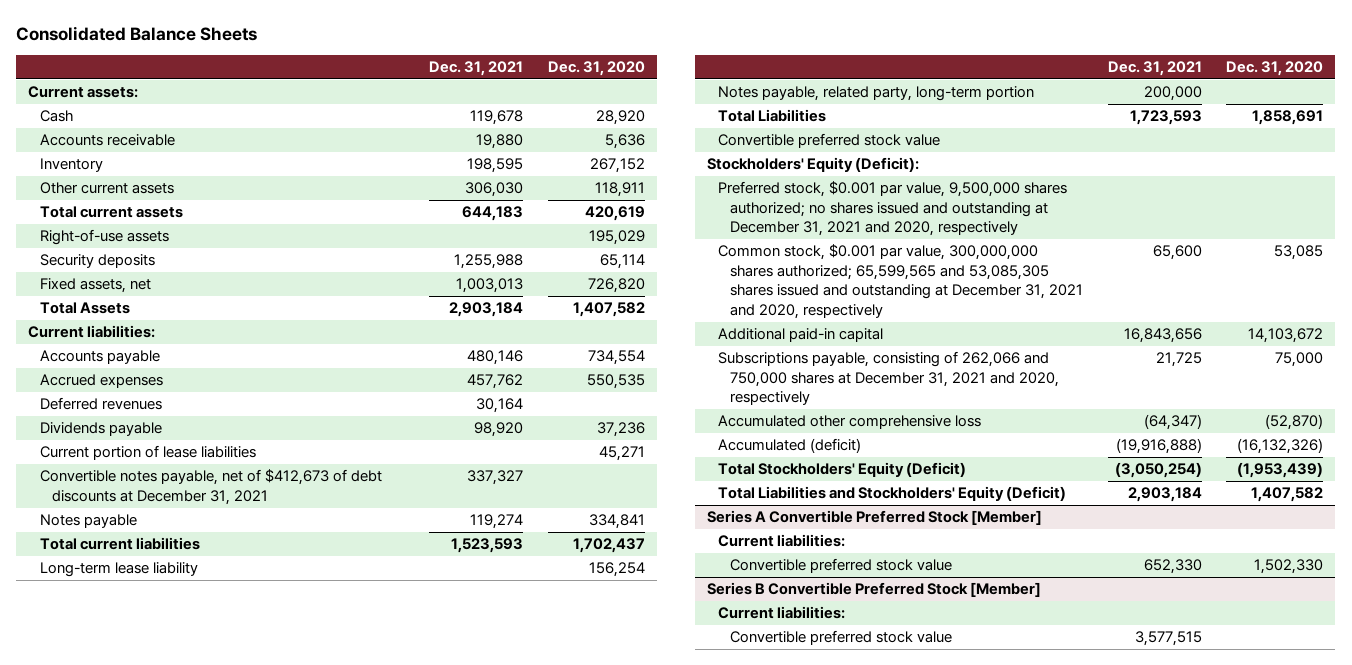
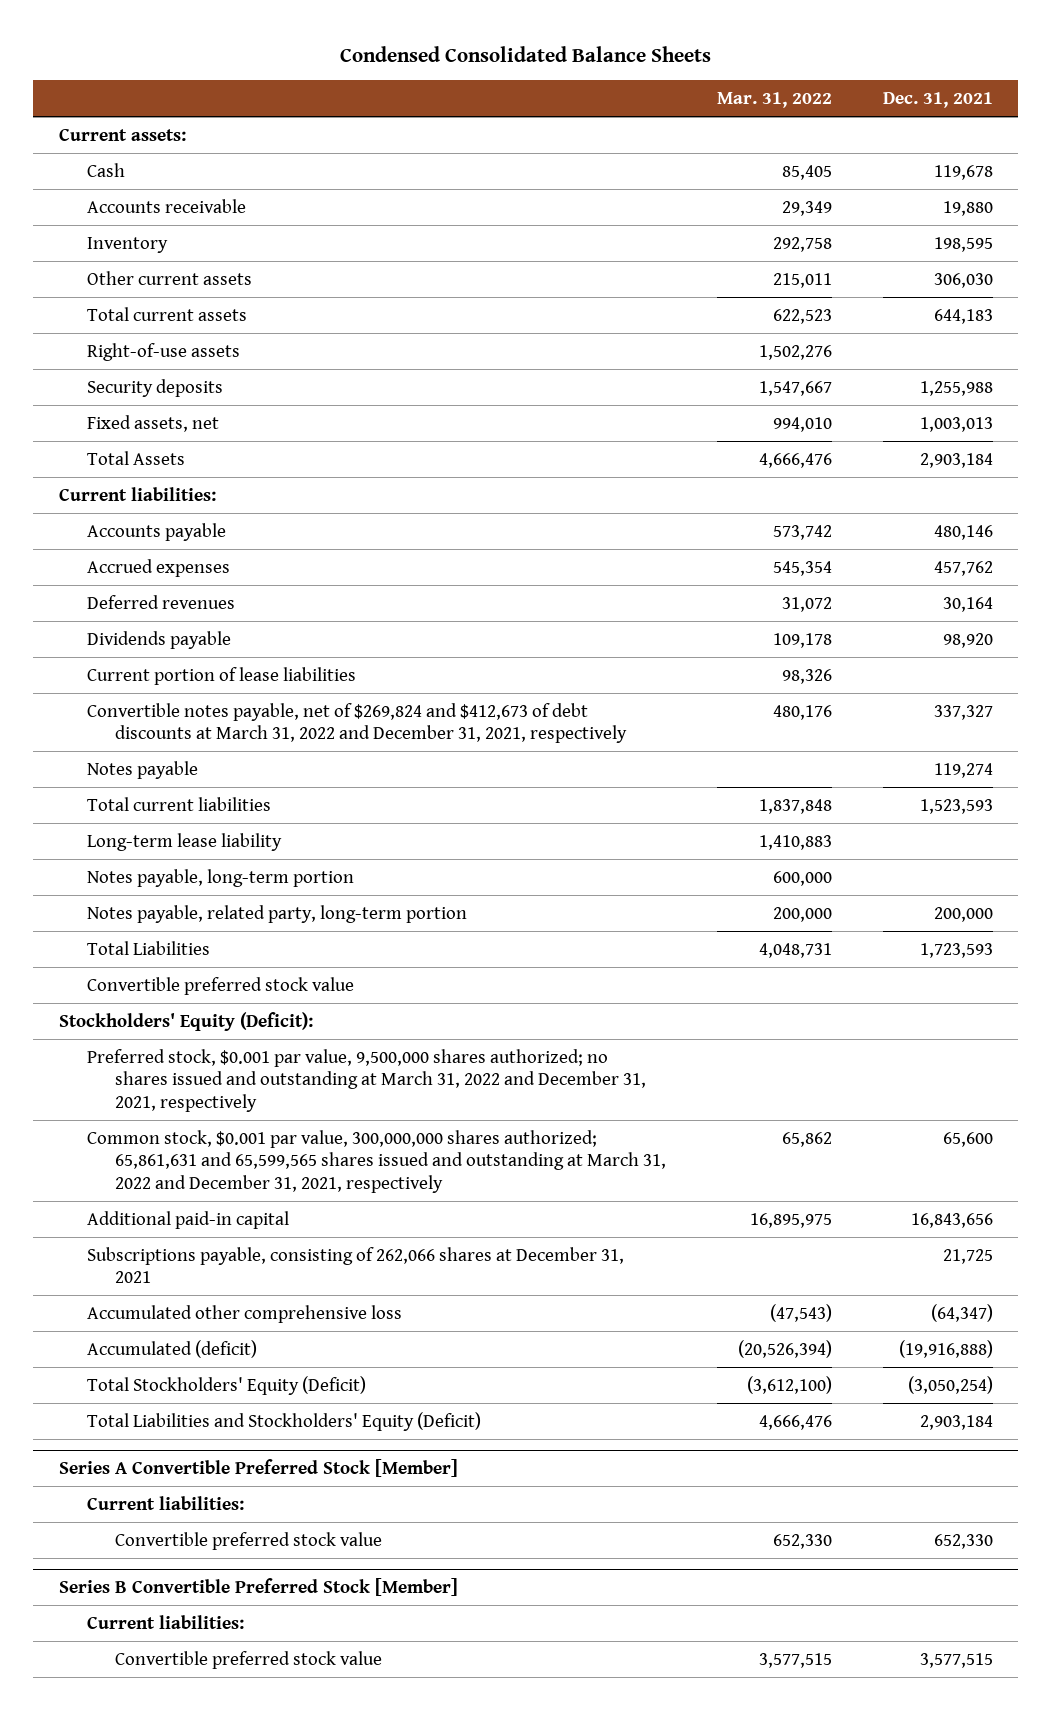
[16,25,258,41] Consolidated Balance Sheets -> [339,45,711,62] Condensed Consolidated Balance Sheets
[547,61,645,77] Dec. 31, 2020 -> none
none -> [716,91,832,108] Mar. 31, 2022
[39,469,382,505] Convertible notes payable, net of $412,673 of debt discounts at December 31, 2021 -> [86,702,627,744] Convertible notes payable, net of $269,824 and $412,673 of debt discounts at March 31, 2022 and December 31, 2021, respectively
none -> [86,868,354,887] Notes payable, long-term portion
[718,181,1068,237] Preferred stock, $0.001 par value, 9,500,000 shares authorized; no shares issued and outstanding at December 31, 2021 and 2020, respectively -> [86,1048,646,1112] Preferred stock, $0.001 par value, 9,500,000 shares authorized; no shares issued and outstanding at March 31, 2022 and December 31, 2021, respectively
[718,244,1084,319] Common stock, $0.001 par value, 300,000,000 shares authorized; 65,599,565 and 53,085,305 shares issued and outstanding at December 31, 2021 and 2020, respectively -> [86,1129,666,1193] Common stock, $0.001 par value, 300,000,000 shares authorized; 65,861,631 and 65,599,565 shares issued and outstanding at March 31, 2022 and December 31, 2021, respectively
[718,351,1060,406] Subscriptions payable, consisting of 262,066 and 750,000 shares at December 31, 2021 and 2020, respectively -> [86,1246,624,1284] Subscriptions payable, consisting of 262,066 shares at December 31, 2021

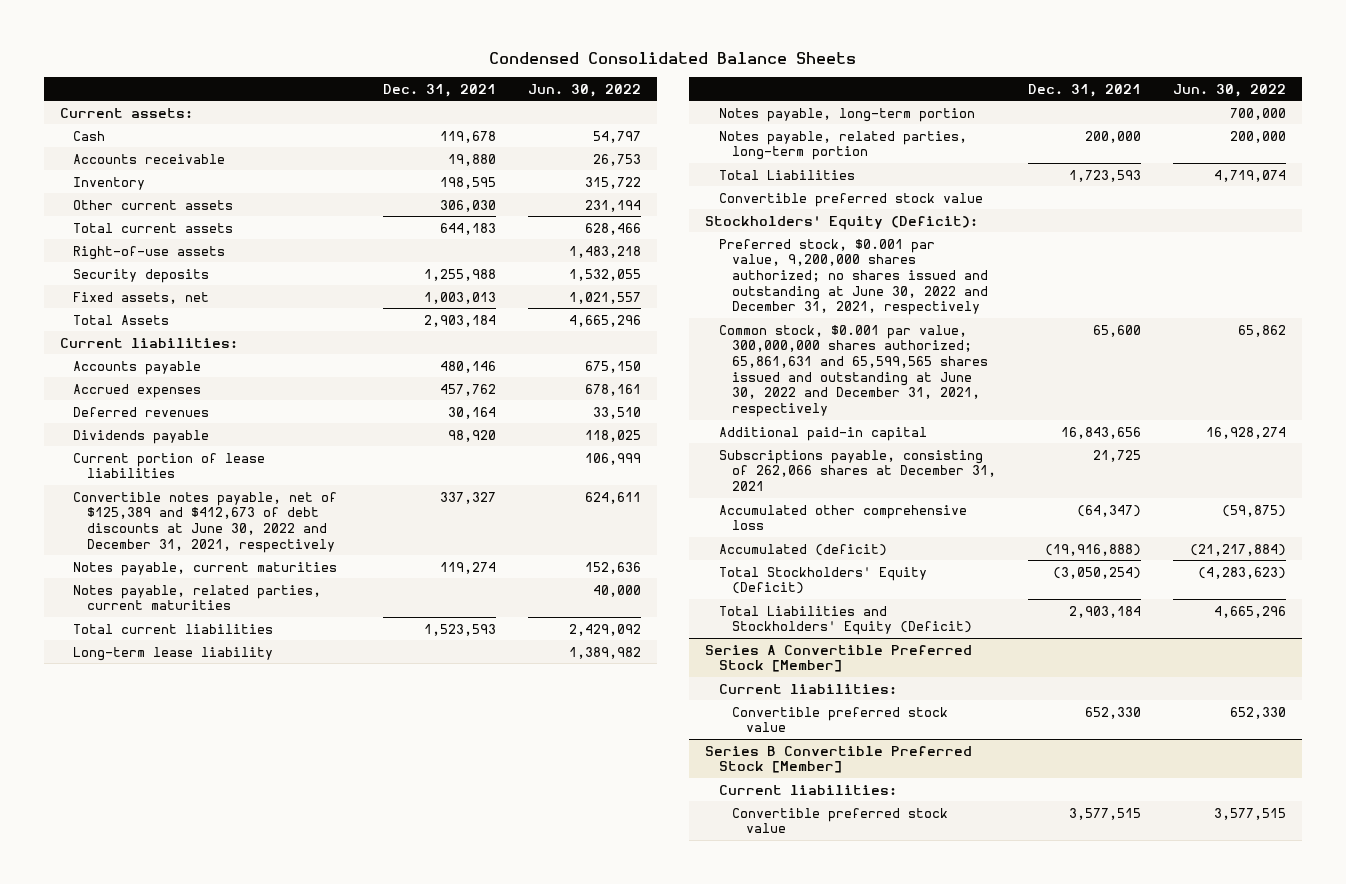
[716,91,832,108] Mar. 31, 2022 -> none
none -> [527,83,641,97] Jun. 30, 2022
[86,702,627,744] Convertible notes payable, net of $269,824 and $412,673 of debt discounts at March 31, 2022 and December 31, 2021, respectively -> [73,491,338,553] Convertible notes payable, net of $125,389 and $412,673 of debt discounts at June 30, 2022 and December 31, 2021, respectively
[86,760,198,779] Notes payable -> [73,561,338,576] Notes payable, current maturities
none -> [73,584,322,611] Notes payable, related parties, current maturities
[86,904,467,923] Notes payable, related party, long-term portion -> [718,130,967,161] Notes payable, related parties, long-term portion
[86,1048,646,1112] Preferred stock, $0.001 par value, 9,500,000 shares authorized; no shares issued and outstanding at March 31, 2022 and December 31, 2021, respectively -> [718,238,989,316] Preferred stock, $0.001 par value, 9,200,000 shares authorized; no shares issued and outstanding at June 30, 2022 and December 31, 2021, respectively
[86,1129,666,1193] Common stock, $0.001 par value, 300,000,000 shares authorized; 65,861,631 and 65,599,565 shares issued and outstanding at March 31, 2022 and December 31, 2021, respectively -> [718,324,989,418] Common stock, $0.001 par value, 300,000,000 shares authorized; 65,861,631 and 65,599,565 shares issued and outstanding at June 30, 2022 and December 31, 2021, respectively

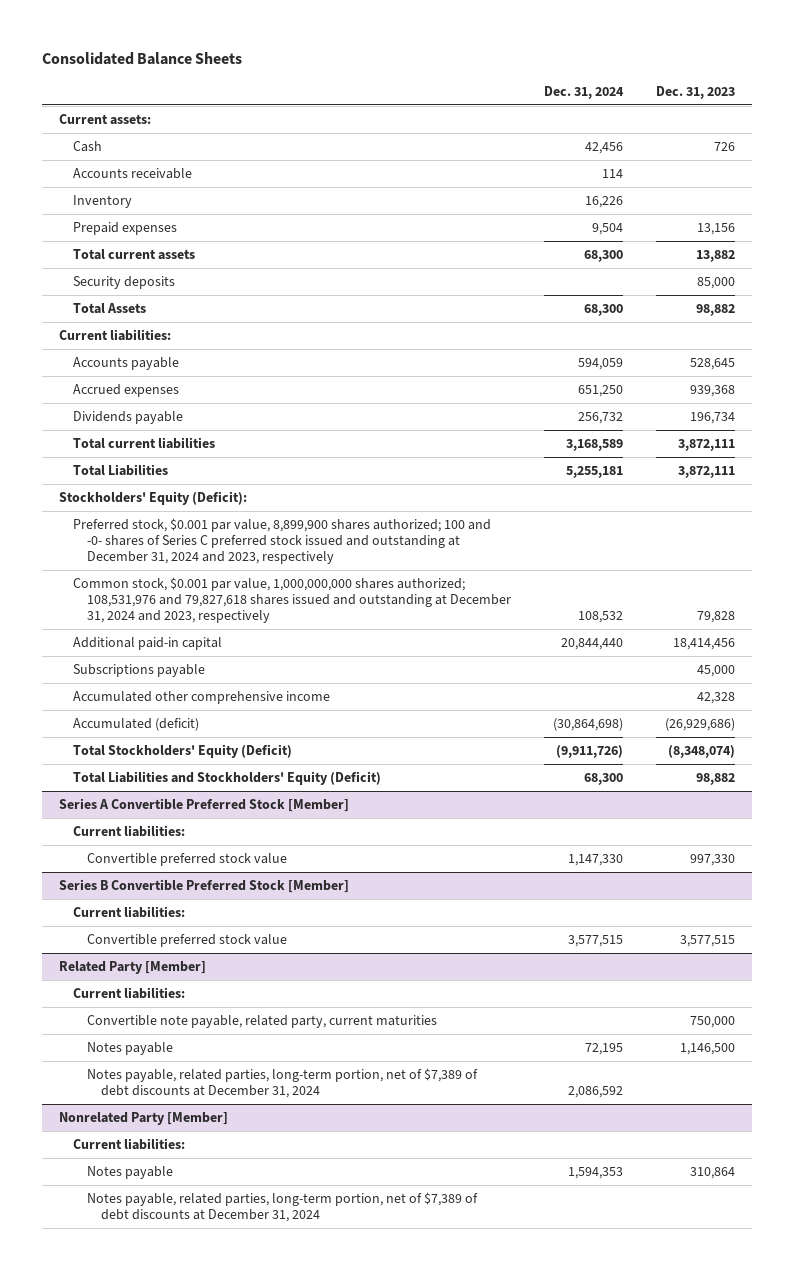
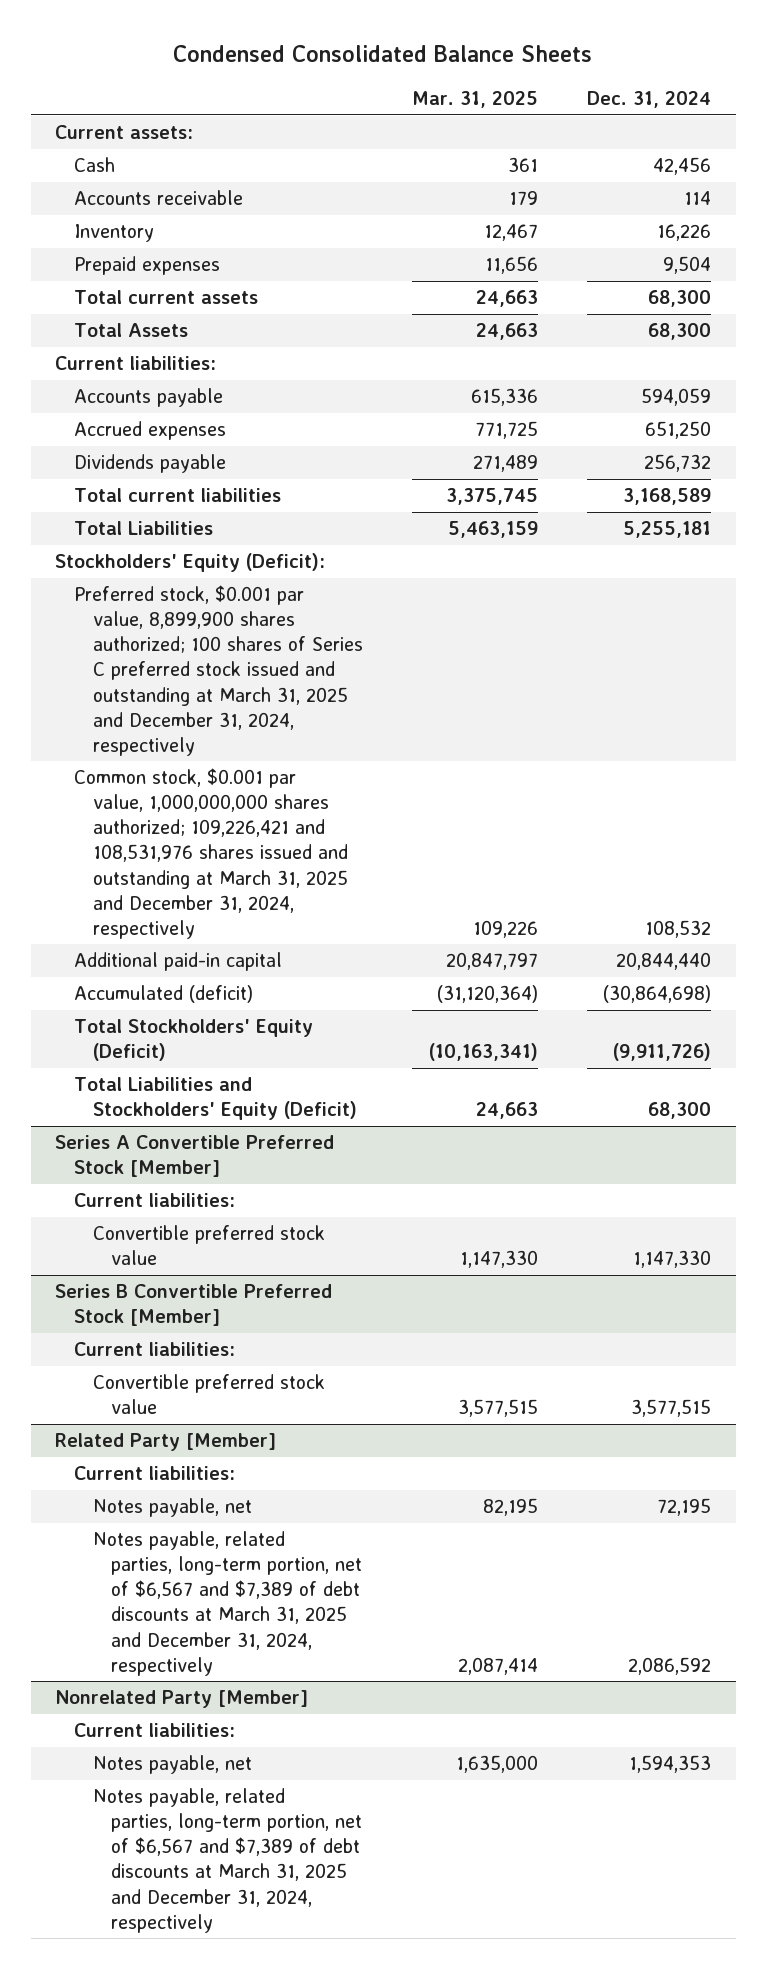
[42,51,243,65] Consolidated Balance Sheets -> [173,44,593,62] Condensed Consolidated Balance Sheets
[656,85,736,99] Dec. 31, 2023 -> none
none -> [411,91,538,109] Mar. 31, 2025
[72,275,175,289] Security deposits -> none
[72,517,491,565] Preferred stock, $0.001 par value, 8,899,900 shares authorized; 100 and -0- shares of Series C preferred stock issued and outstanding at December 31, 2024 and 2023, respectively -> [74,585,363,756] Preferred stock, $0.001 par value, 8,899,900 shares authorized; 100 shares of Series C preferred stock issued and outstanding at March 31, 2025 and December 31, 2024, respectively
[72,576,511,624] Common stock, $0.001 par value, 1,000,000,000 shares authorized; 108,531,976 and 79,827,618 shares issued and outstanding at December 31, 2024 and 2023, respectively -> [74,768,348,939] Common stock, $0.001 par value, 1,000,000,000 shares authorized; 109,226,421 and 108,531,976 shares issued and outstanding at March 31, 2025 and December 31, 2024, respectively
[72,663,205,677] Subscriptions payable -> none
[72,690,330,704] Accumulated other comprehensive income -> none
[86,1014,437,1028] Convertible note payable, related party, current maturities -> none
[86,1041,173,1055] Notes payable -> [92,1498,252,1518] Notes payable, net
[86,1067,478,1099] Notes payable, related parties, long-term portion, net of $7,389 of debt discounts at December 31, 2024 -> [92,1531,363,1676] Notes payable, related parties, long-term portion, net of $6,567 and $7,389 of debt discounts at March 31, 2025 and December 31, 2024, respectively
[86,1165,173,1179] Notes payable -> [92,1755,252,1775] Notes payable, net
[86,1191,478,1223] Notes payable, related parties, long-term portion, net of $7,389 of debt discounts at December 31, 2024 -> [92,1788,363,1933] Notes payable, related parties, long-term portion, net of $6,567 and $7,389 of debt discounts at March 31, 2025 and December 31, 2024, respectively

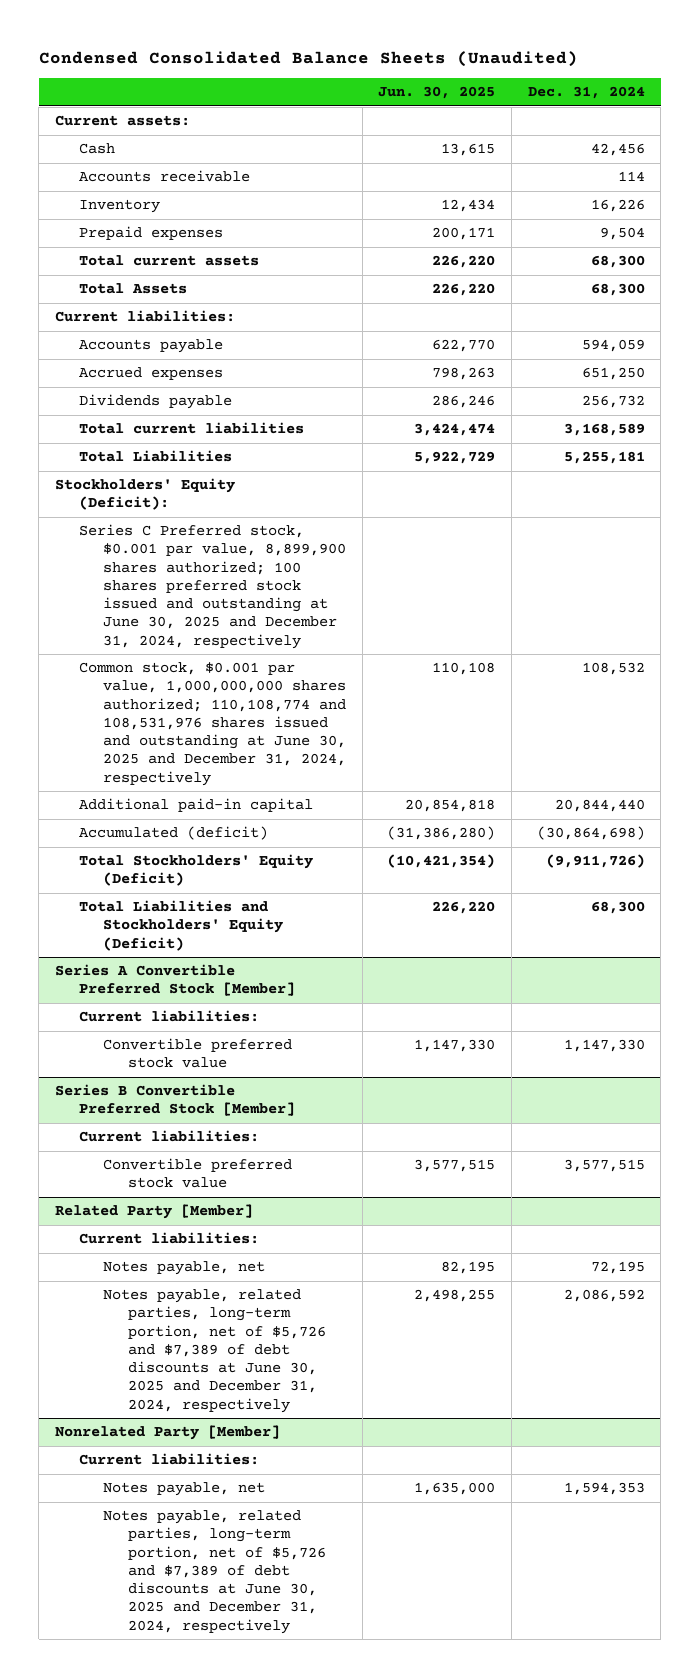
[173,44,593,62] Condensed Consolidated Balance Sheets -> [38,50,578,67] Condensed Consolidated Balance Sheets (Unaudited)
[411,91,538,109] Mar. 31, 2025 -> none
none -> [378,86,496,100] Jun. 30, 2025
[74,585,363,756] Preferred stock, $0.001 par value, 8,899,900 shares authorized; 100 shares of Series C preferred stock issued and outstanding at March 31, 2025 and December 31, 2024, respectively -> [79,524,347,649] Series C Preferred stock, $0.001 par value, 8,899,900 shares authorized; 100 shares preferred stock issued and outstanding at June 30, 2025 and December 31, 2024, respectively
[74,768,348,939] Common stock, $0.001 par value, 1,000,000,000 shares authorized; 109,226,421 and 108,531,976 shares issued and outstanding at March 31, 2025 and December 31, 2024, respectively -> [79,662,347,786] Common stock, $0.001 par value, 1,000,000,000 shares authorized; 110,108,774 and 108,531,976 shares issued and outstanding at June 30, 2025 and December 31, 2024, respectively
[92,1531,363,1676] Notes payable, related parties, long-term portion, net of $6,567 and $7,389 of debt discounts at March 31, 2025 and December 31, 2024, respectively -> [103,1289,326,1413] Notes payable, related parties, long-term portion, net of $5,726 and $7,389 of debt discounts at June 30, 2025 and December 31, 2024, respectively
[92,1788,363,1933] Notes payable, related parties, long-term portion, net of $6,567 and $7,389 of debt discounts at March 31, 2025 and December 31, 2024, respectively -> [103,1510,326,1634] Notes payable, related parties, long-term portion, net of $5,726 and $7,389 of debt discounts at June 30, 2025 and December 31, 2024, respectively

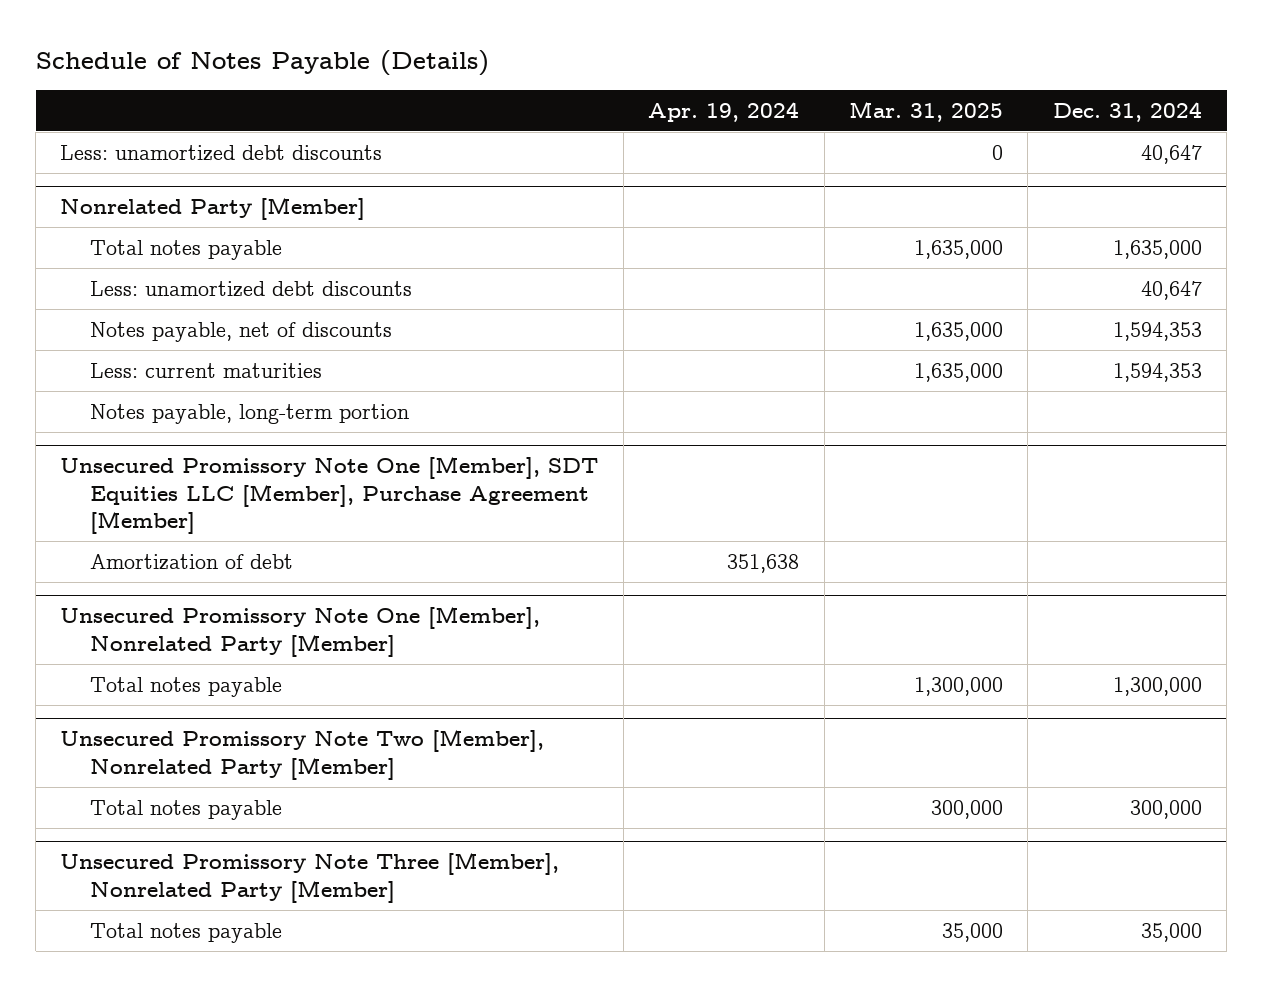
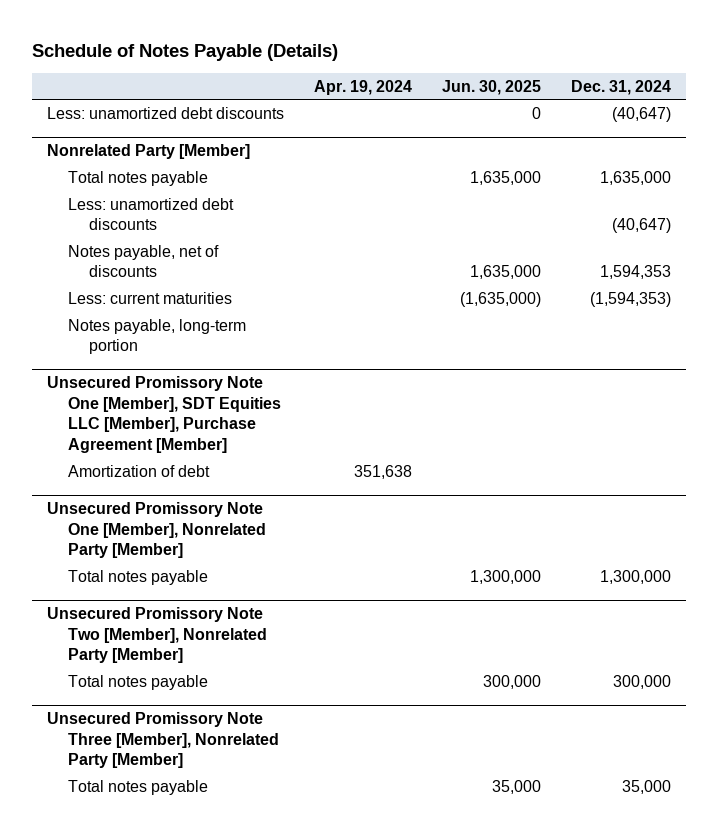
[848,100,1003,122] Mar. 31, 2025 -> none
none -> [441,79,541,95] Jun. 30, 2025
[1140,144,1202,164] 40,647 -> [611,106,671,122] (40,647)
[1140,280,1202,300] 40,647 -> [611,218,671,234] (40,647)
[1112,362,1202,382] 1,594,353 -> [589,291,671,307] (1,594,353)

